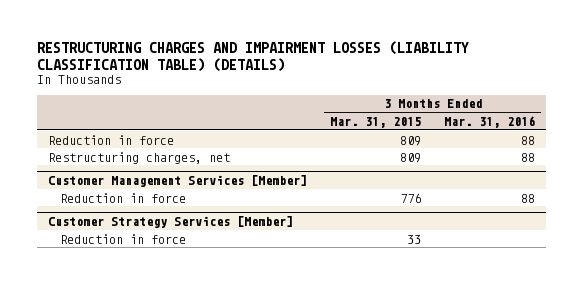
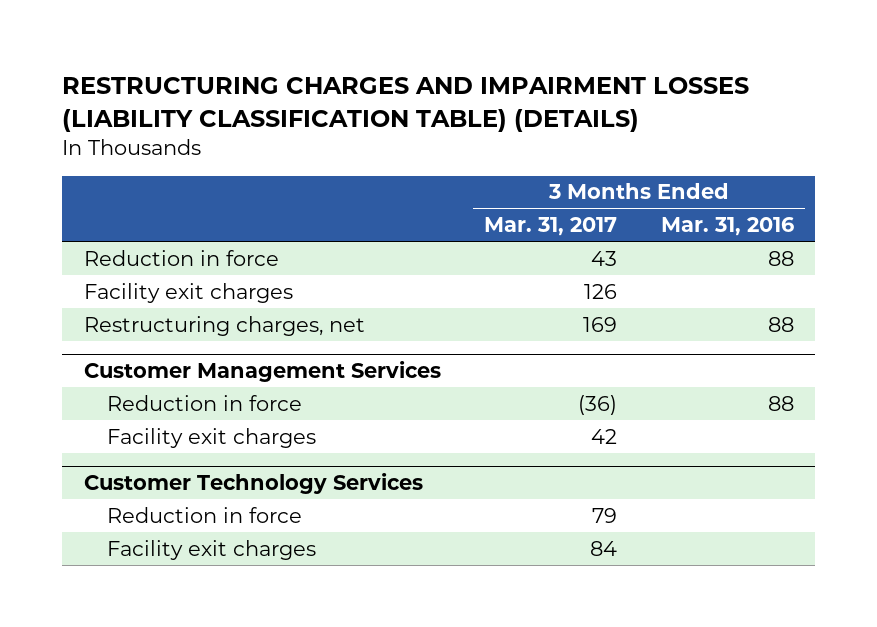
[330,116,422,128] Mar. 31, 2015 -> none
none -> [484,217,618,237] Mar. 31, 2017
none -> [83,282,293,303] Facility exit charges
[48,175,308,188] Customer Management Services [Member] -> [83,360,441,382] Customer Management Services
[48,216,294,229] Customer Strategy Services [Member] -> none
[59,233,186,244] Reduction in force -> none
none -> [107,427,317,448] Facility exit charges
none -> [83,472,423,494] Customer Technology Services
none -> [107,506,303,523] Reduction in force
none -> [107,539,317,560] Facility exit charges

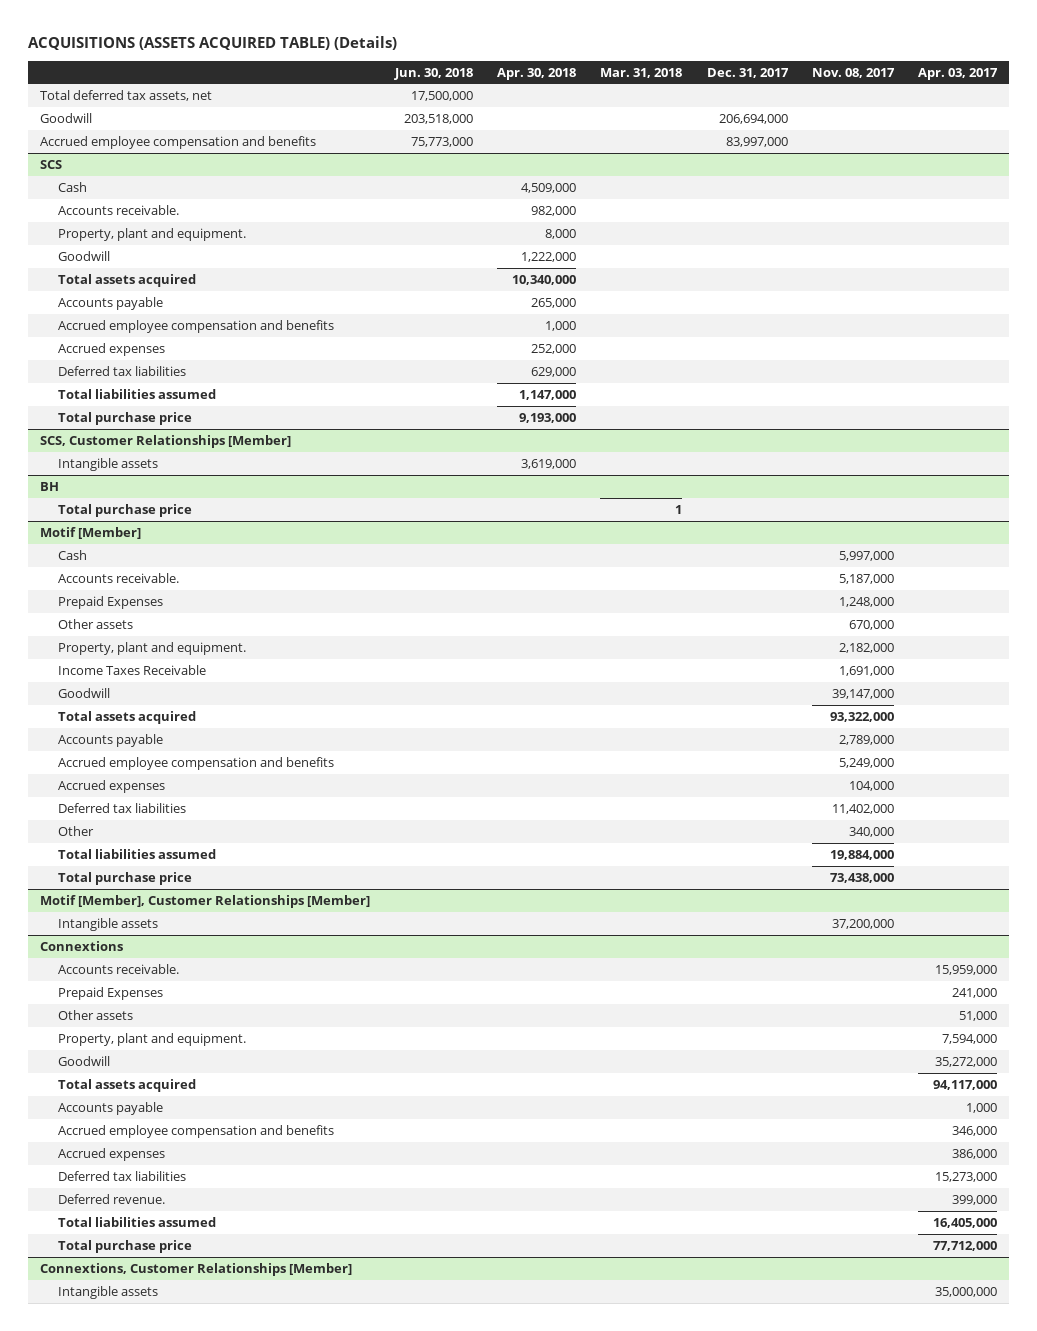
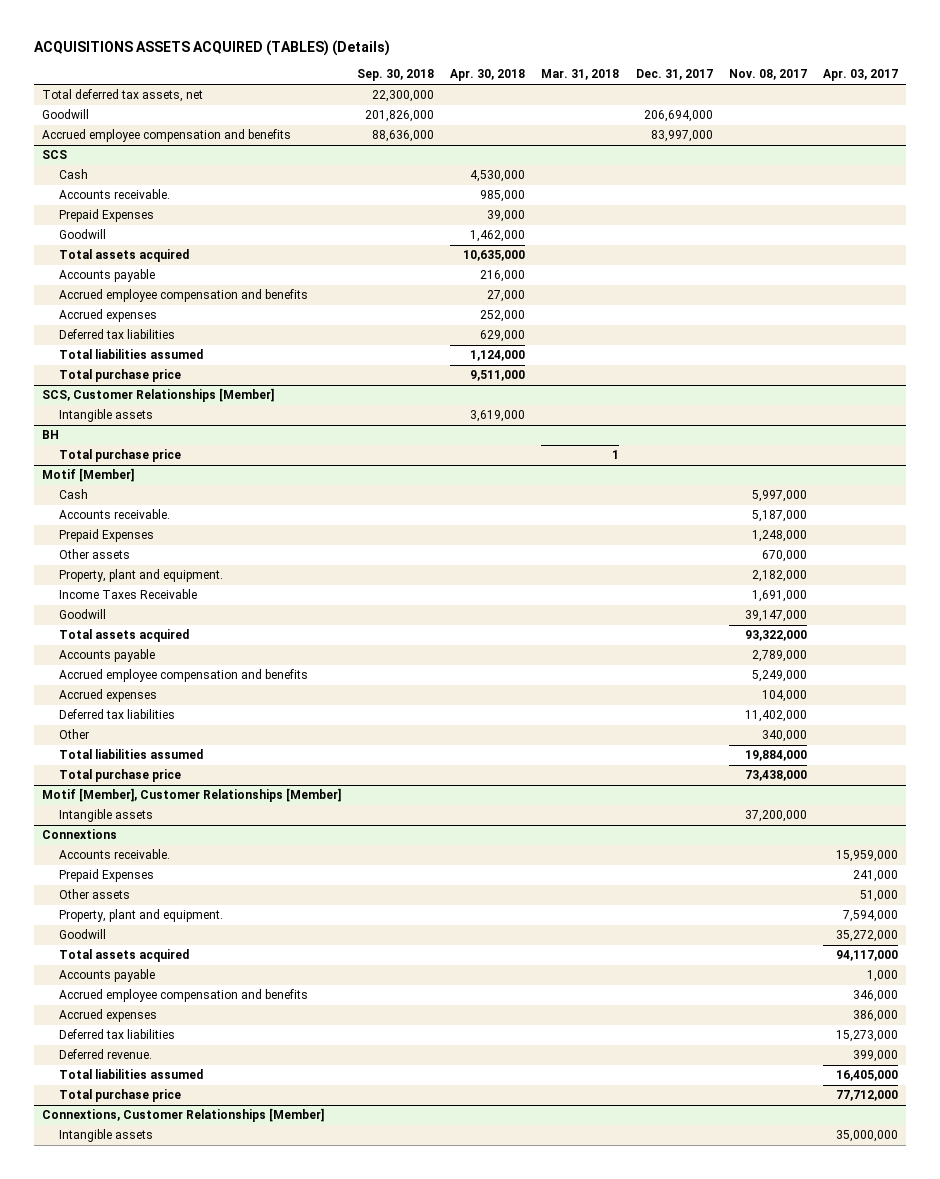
[28,35,398,50] ACQUISITIONS (ASSETS ACQUIRED TABLE) (Details) -> [33,40,390,57] ACQUISITIONS ASSETS ACQUIRED (TABLES) (Details)
[393,67,473,80] Jun. 30, 2018 -> none
none -> [356,69,434,82] Sep. 30, 2018
[57,227,246,241] Property, plant and equipment. -> none
[520,182,576,193] 4,509,000 -> [470,170,526,183] 4,530,000
[530,205,576,216] 982,000 -> [480,190,526,203] 985,000
none -> [58,209,154,223] Prepaid Expenses
[520,251,576,262] 1,222,000 -> [470,230,526,243] 1,462,000
[511,274,576,285] 10,340,000 -> [463,250,526,262] 10,635,000
[530,297,576,308] 265,000 -> [480,270,526,283] 216,000
[544,320,576,331] 1,000 -> [487,290,526,303] 27,000
[518,389,576,400] 1,147,000 -> [470,350,526,362] 1,124,000
[518,412,576,423] 9,193,000 -> [470,370,526,382] 9,511,000

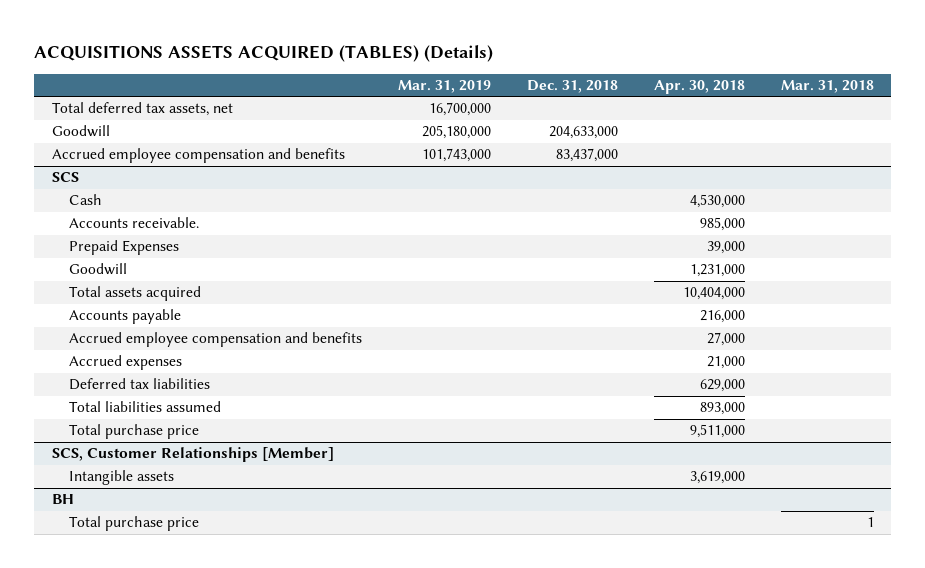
[356,69,434,82] Sep. 30, 2018 -> none
[635,69,713,81] Dec. 31, 2017 -> none
[728,69,807,81] Nov. 08, 2017 -> none
[822,69,898,82] Apr. 03, 2017 -> none
none -> [397,80,491,94] Mar. 31, 2019
none -> [526,80,618,94] Dec. 31, 2018
[470,230,526,243] 1,462,000 -> [689,264,745,278] 1,231,000
[463,250,526,262] 10,635,000 -> [682,287,745,301] 10,404,000
[480,310,526,323] 252,000 -> [706,356,745,370] 21,000
[470,350,526,362] 1,124,000 -> [699,402,745,416] 893,000
[41,468,134,483] Motif [Member] -> none
[58,489,88,500] Cash -> none
[58,509,170,520] Accounts receivable. -> none
[58,529,154,543] Prepaid Expenses -> none
[58,549,130,560] Other assets -> none
[58,569,223,583] Property, plant and equipment. -> none
[58,589,197,600] Income Taxes Receivable -> none
[58,609,106,620] Goodwill -> none
[58,629,189,643] Total assets acquired -> none
[58,649,155,663] Accounts payable -> none
[58,669,308,683] Accrued employee compensation and benefits -> none
[58,689,157,703] Accrued expenses -> none
[58,709,175,720] Deferred tax liabilities -> none
[58,729,89,740] Other -> none
[58,749,203,760] Total liabilities assumed -> none
[58,769,181,783] Total purchase price -> none
[41,788,341,803] Motif [Member], Customer Relationships [Member] -> none
[58,809,153,823] Intangible assets -> none
[41,829,117,840] Connextions -> none
[58,849,170,860] Accounts receivable. -> none
[58,869,154,883] Prepaid Expenses -> none
[58,889,130,900] Other assets -> none
[58,909,223,923] Property, plant and equipment. -> none
[58,929,106,940] Goodwill -> none
[58,949,189,963] Total assets acquired -> none
[58,969,155,983] Accounts payable -> none
[58,989,308,1003] Accrued employee compensation and benefits -> none
[58,1009,157,1023] Accrued expenses -> none
[58,1029,175,1040] Deferred tax liabilities -> none
[58,1049,152,1060] Deferred revenue. -> none
[58,1069,203,1080] Total liabilities assumed -> none
[58,1089,181,1103] Total purchase price -> none
[41,1108,324,1123] Connextions, Customer Relationships [Member] -> none
[58,1129,153,1143] Intangible assets -> none

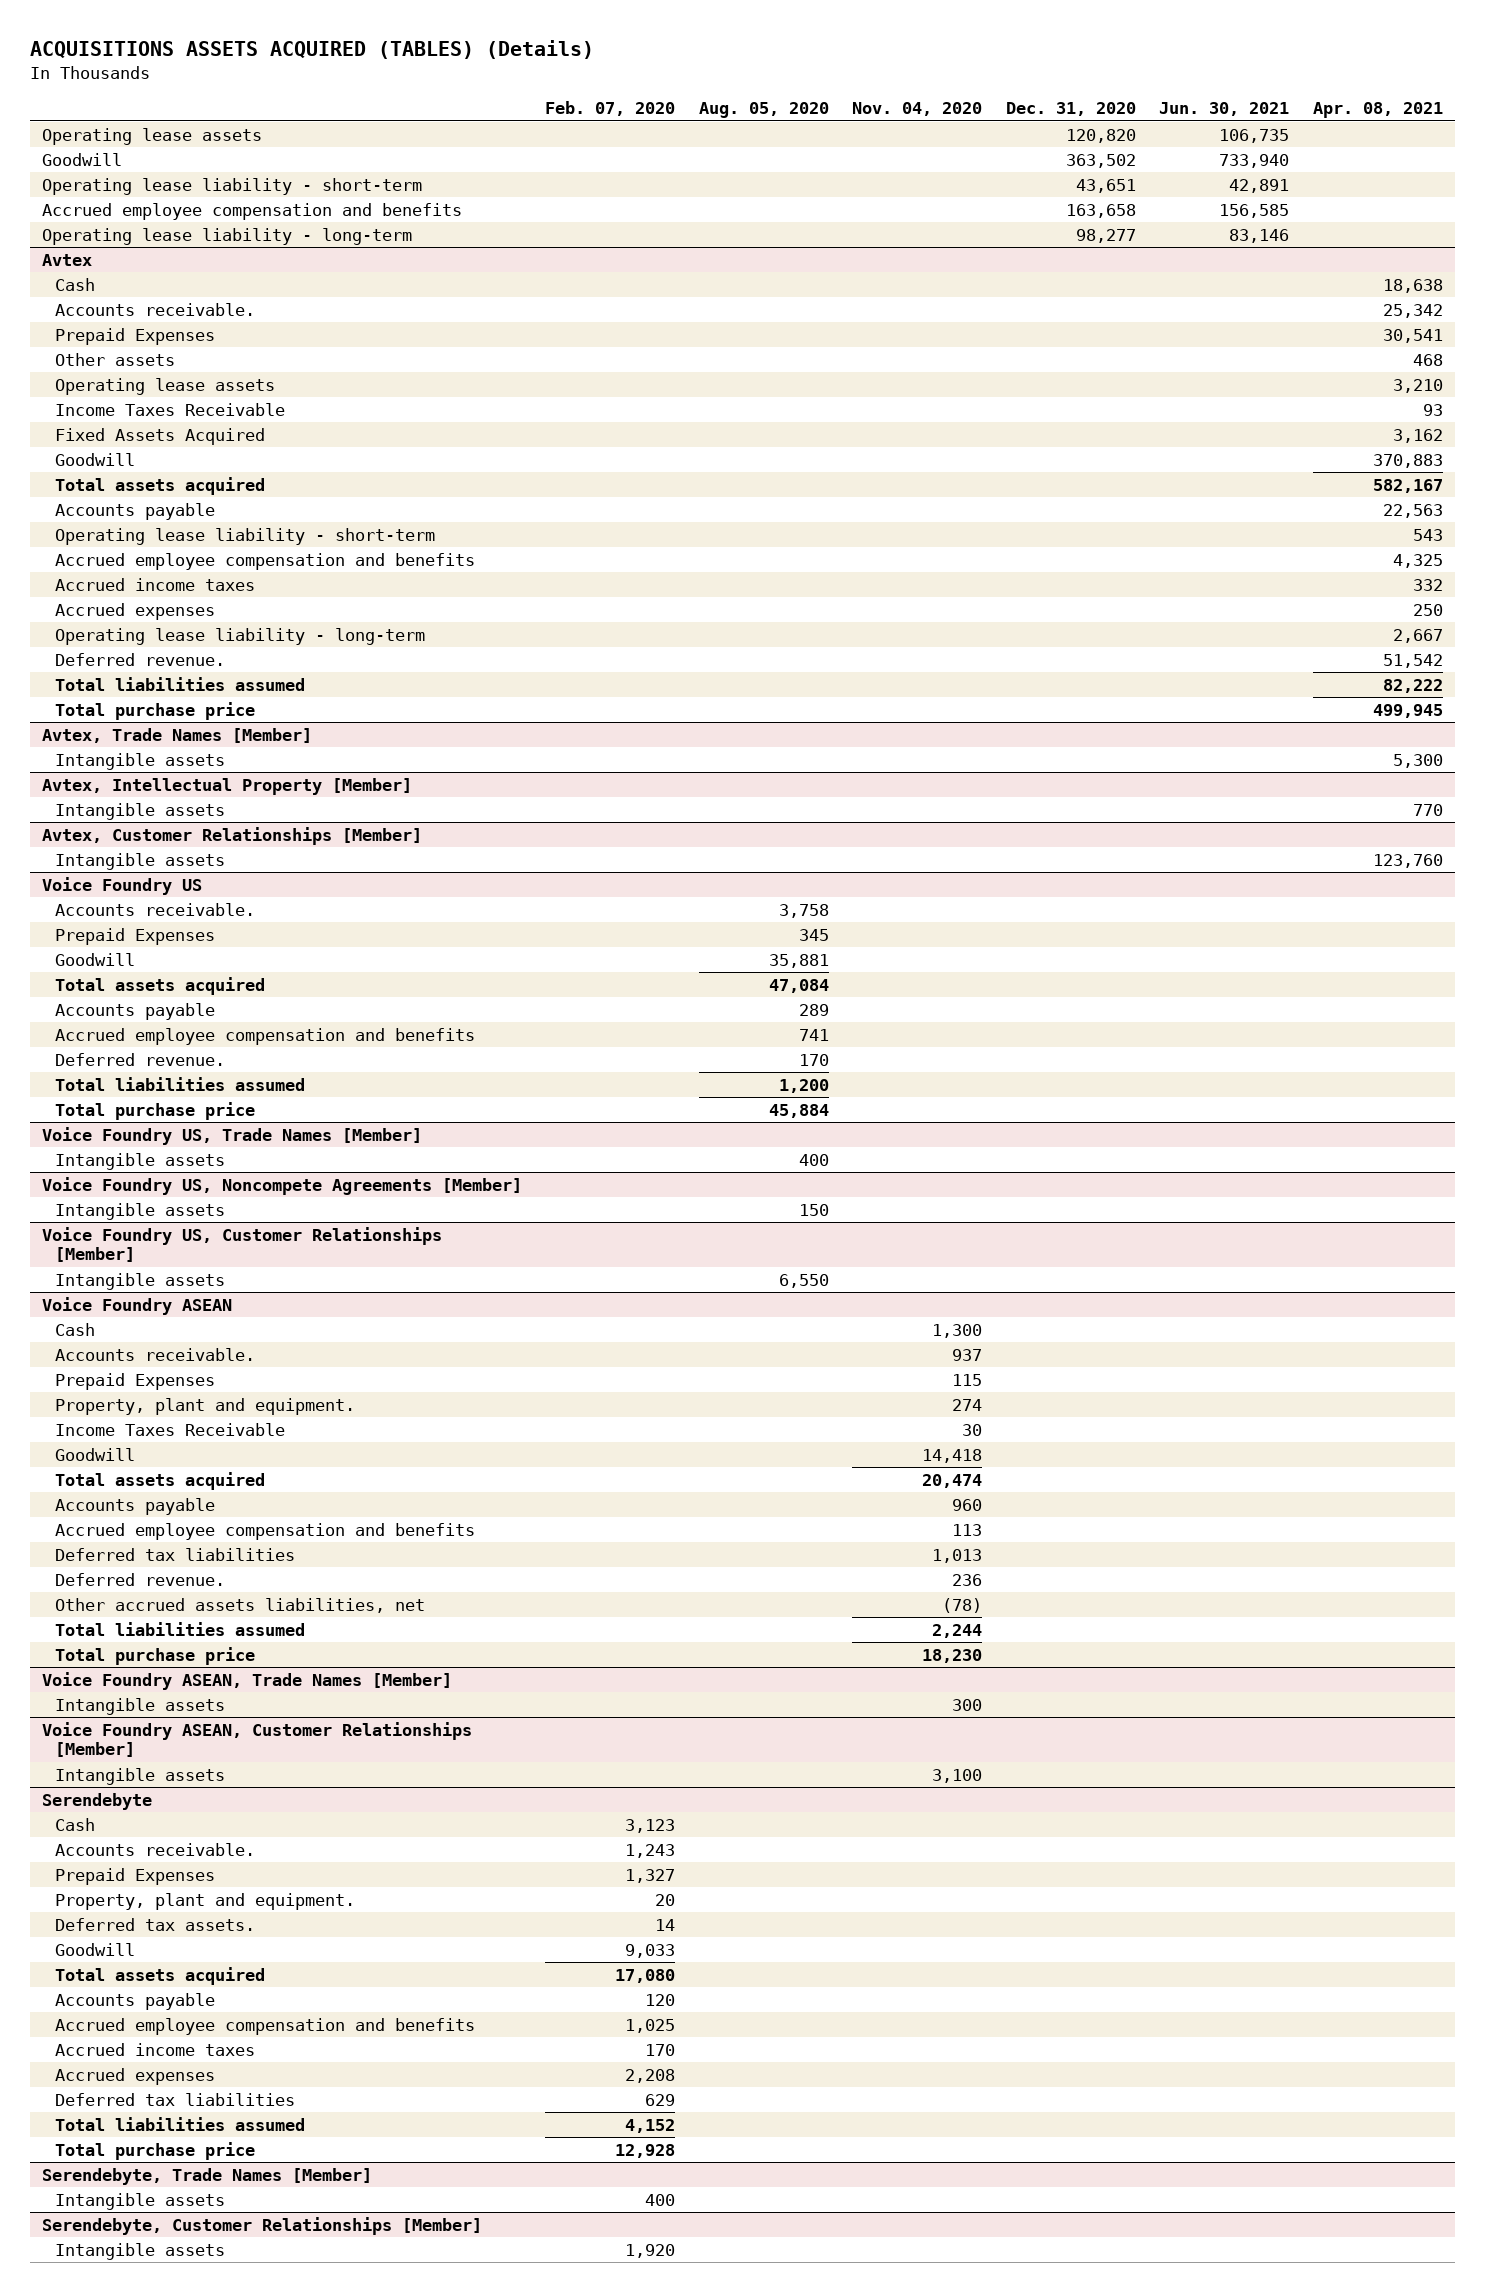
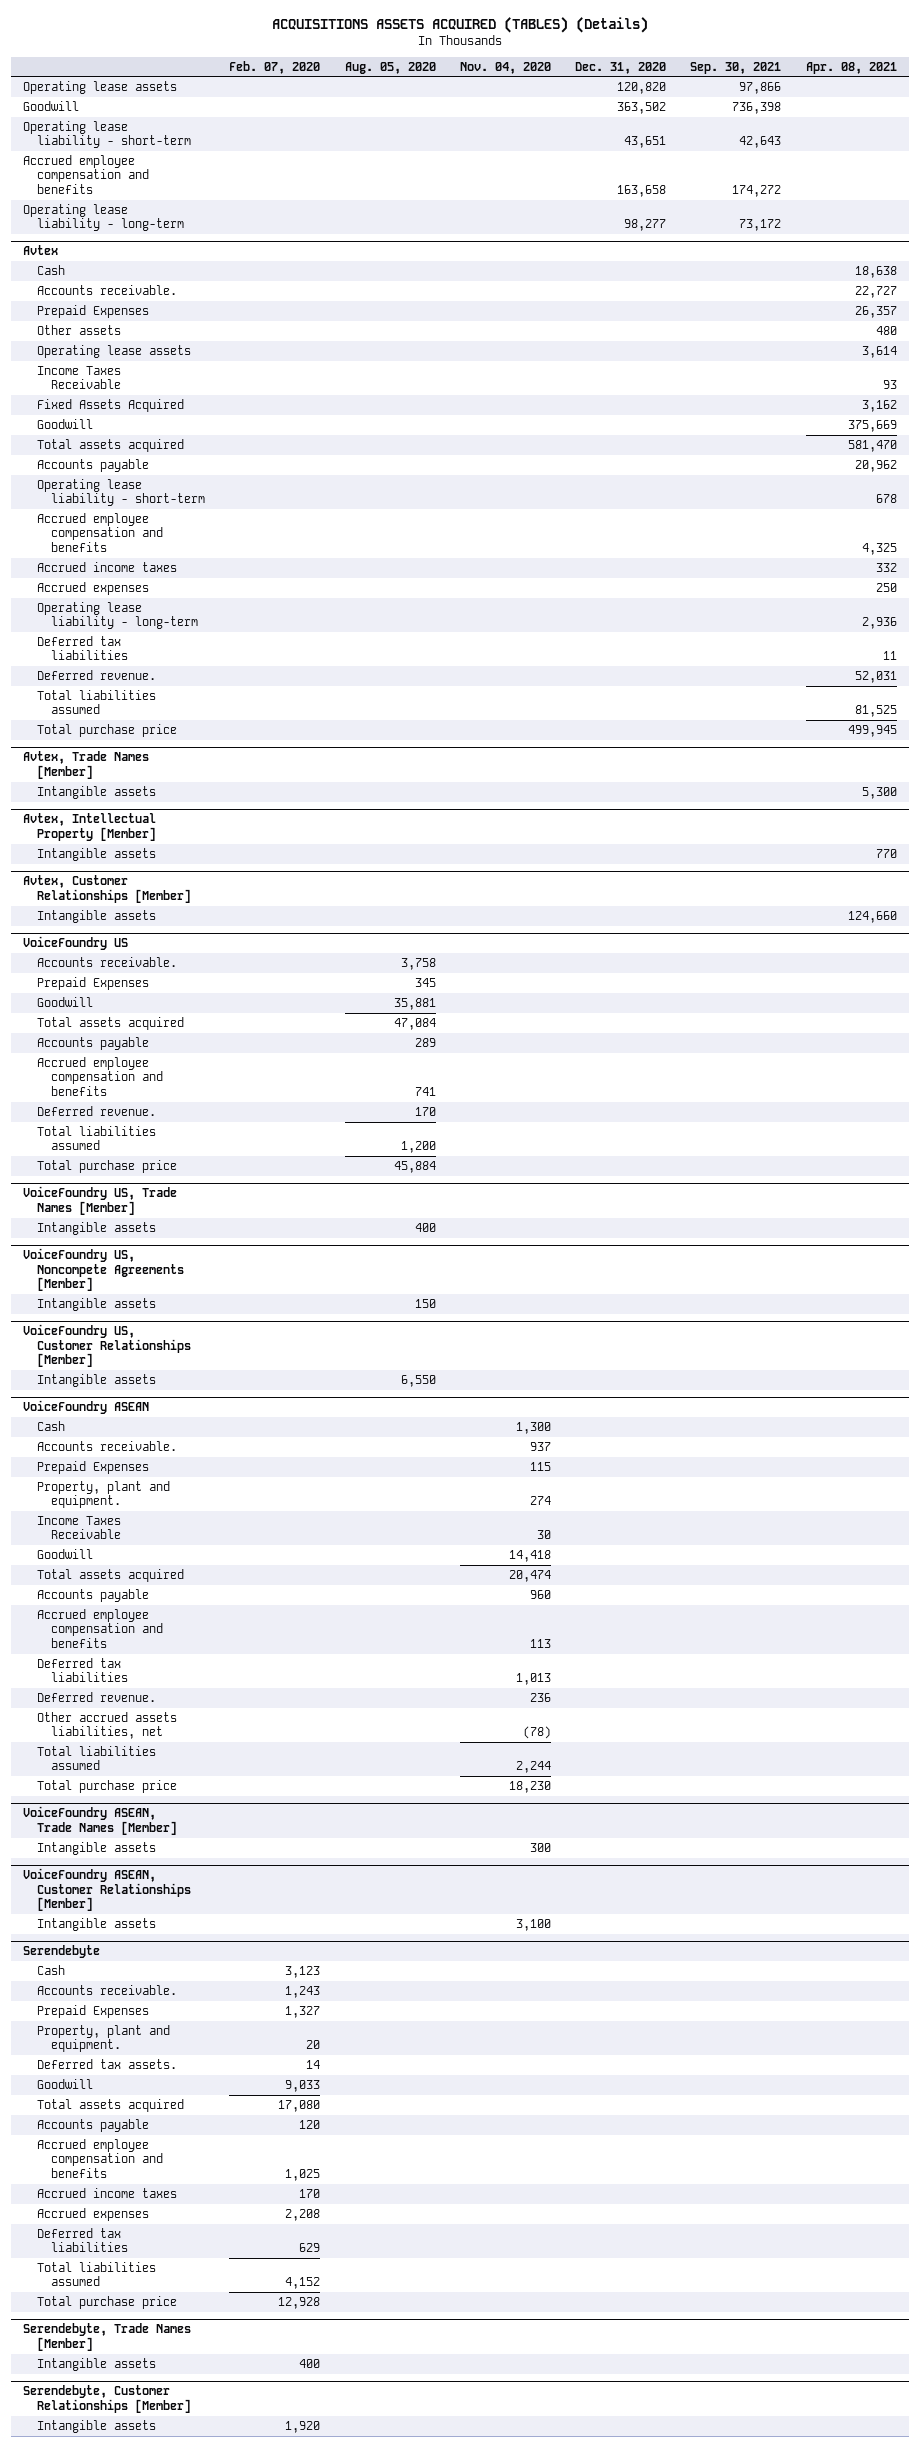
[1159,102,1290,117] Jun. 30, 2021 -> none
none -> [690,61,782,74] Sep. 30, 2021
[1382,303,1443,318] 25,342 -> [854,286,897,299] 22,727
[1382,328,1443,343] 30,541 -> [854,306,897,319] 26,357
[1412,353,1443,366] 468 -> [875,326,897,336] 480
[1392,378,1443,393] 3,210 -> [861,346,897,359] 3,614
[1372,453,1443,468] 370,883 -> [847,420,897,433] 375,669
[1372,478,1443,493] 582,167 -> [847,440,897,453] 581,470
[1382,503,1443,518] 22,563 -> [854,460,897,473] 20,962
[1412,528,1443,541] 543 -> [875,494,897,504] 678
[1392,628,1443,643] 2,667 -> [861,617,897,630] 2,936
none -> [36,636,129,661] Deferred tax liabilities
[1382,653,1443,668] 51,542 -> [854,671,897,684] 52,031
[1382,678,1443,693] 82,222 -> [854,705,897,718] 81,525
[1372,853,1443,868] 123,760 -> [847,911,897,924] 124,660
[41,876,202,895] Voice Foundry US -> [22,936,128,951] VoiceFoundry US
[41,1126,422,1145] Voice Foundry US, Trade Names [Member] -> [22,1186,177,1215] VoiceFoundry US, Trade Names [Member]
[41,1176,522,1195] Voice Foundry US, Noncompete Agreements [Member] -> [22,1248,184,1292] VoiceFoundry US, Noncompete Agreements [Member]
[41,1226,442,1263] Voice Foundry US, Customer Relationships [Member] -> [22,1324,191,1368] VoiceFoundry US, Customer Relationships [Member]
[41,1296,232,1315] Voice Foundry ASEAN -> [22,1400,149,1415] VoiceFoundry ASEAN
[41,1671,452,1690] Voice Foundry ASEAN, Trade Names [Member] -> [22,1806,177,1835] VoiceFoundry ASEAN, Trade Names [Member]
[41,1721,472,1758] Voice Foundry ASEAN, Customer Relationships [Member] -> [22,1868,191,1912] VoiceFoundry ASEAN, Customer Relationships [Member]

